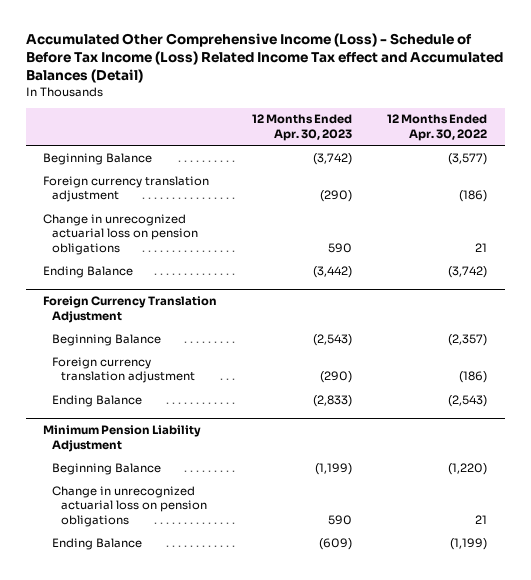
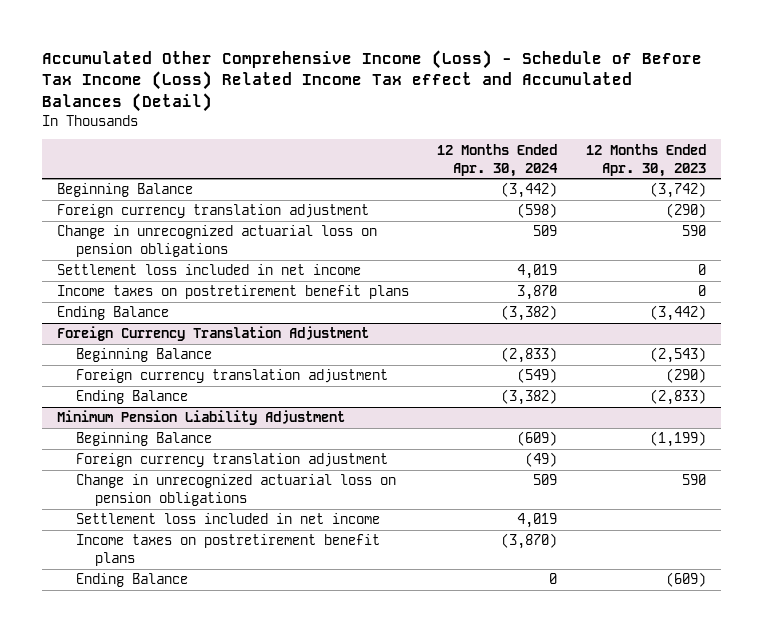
[387,114,488,142] 12 Months Ended Apr. 30, 2022 -> none
none -> [437,143,559,177] 12 Months Ended Apr. 30, 2024
none -> [56,264,361,276] Settlement loss included in net income
none -> [56,285,409,300] Income taxes on postretirement benefit plans
none -> [75,453,388,468] Foreign currency translation adjustment
none -> [75,513,380,525] Settlement loss included in net income
none -> [75,534,380,567] Income taxes on postretirement benefit plans

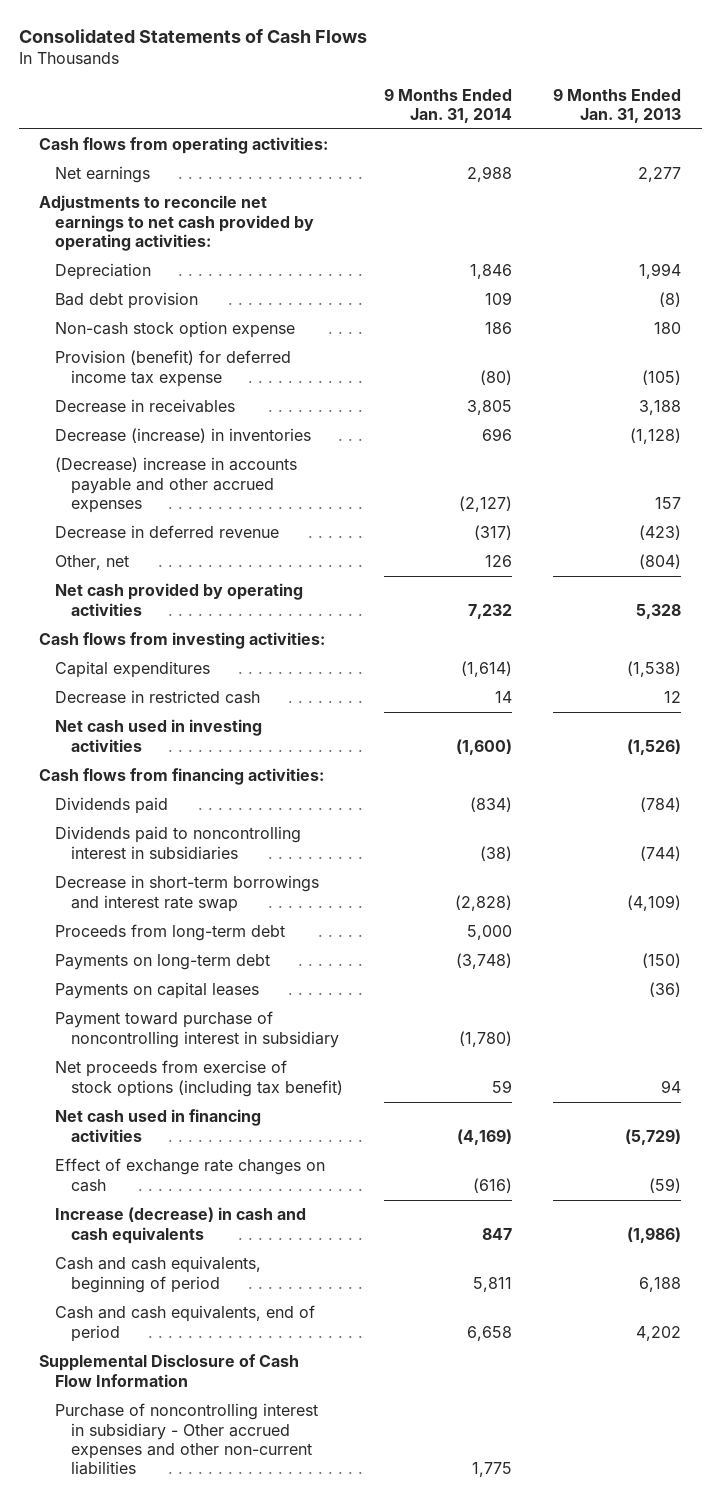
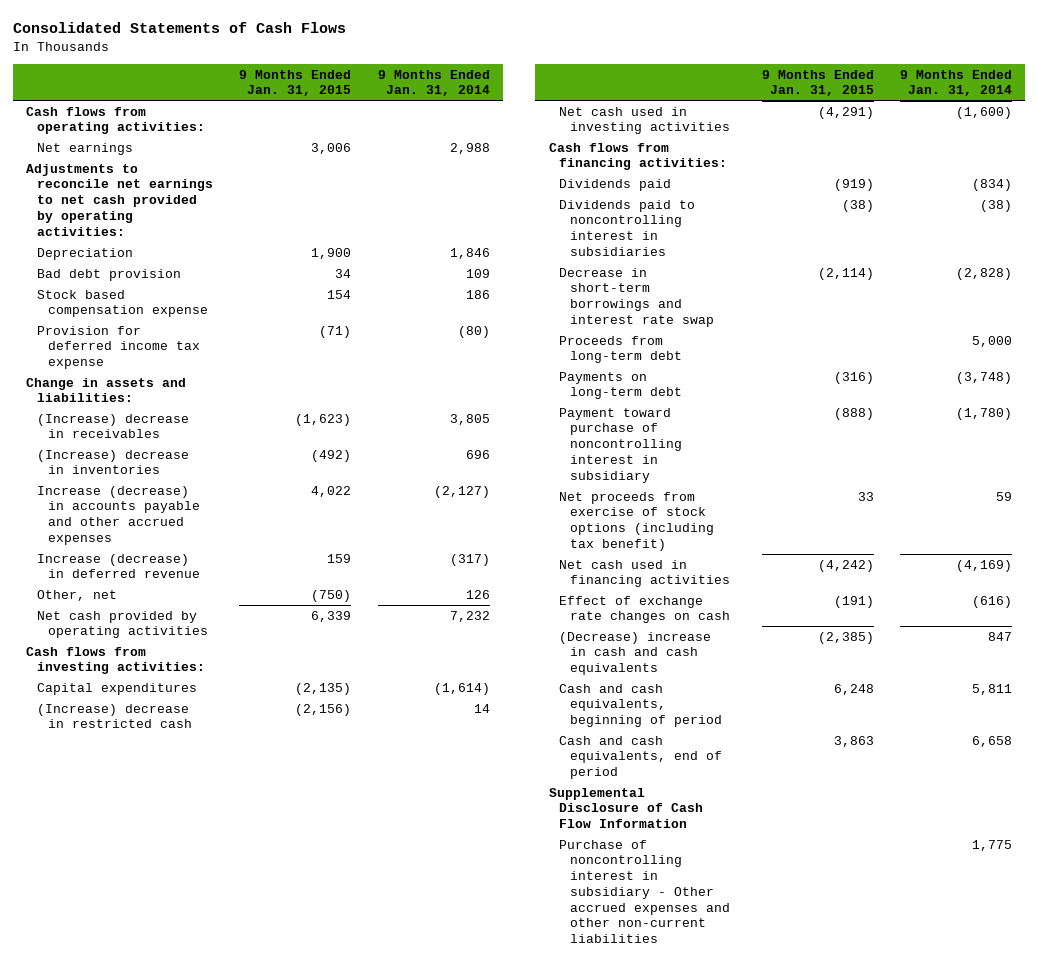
[553,87,682,123] 9 Months Ended Jan. 31, 2013 -> none
none -> [239,69,352,97] 9 Months Ended Jan. 31, 2015
[55,321,296,339] Non-cash stock option expense -> [37,289,209,318] Stock based compensation expense
[55,350,292,387] Provision (benefit) for deferred income tax expense -> [37,325,201,370] Provision for deferred income tax expense
none -> [26,377,187,403] Change in assets and liabilities:
[55,399,236,414] Decrease in receivables -> [37,413,190,439] (Increase) decrease in receivables
[55,428,312,444] Decrease (increase) in inventories -> [37,449,190,475] (Increase) decrease in inventories
[55,457,298,514] (Decrease) increase in accounts payable and other accrued expenses -> [37,485,201,545] Increase (decrease) in accounts payable and other accrued expenses
[55,525,280,540] Decrease in deferred revenue -> [37,553,201,579] Increase (decrease) in deferred revenue
[55,690,261,705] Decrease in restricted cash -> [37,703,193,729] (Increase) decrease in restricted cash
[55,982,260,1000] Payments on capital leases -> none
[55,1207,307,1244] Increase (decrease) in cash and cash equivalents -> [559,631,712,676] (Decrease) increase in cash and cash equivalents

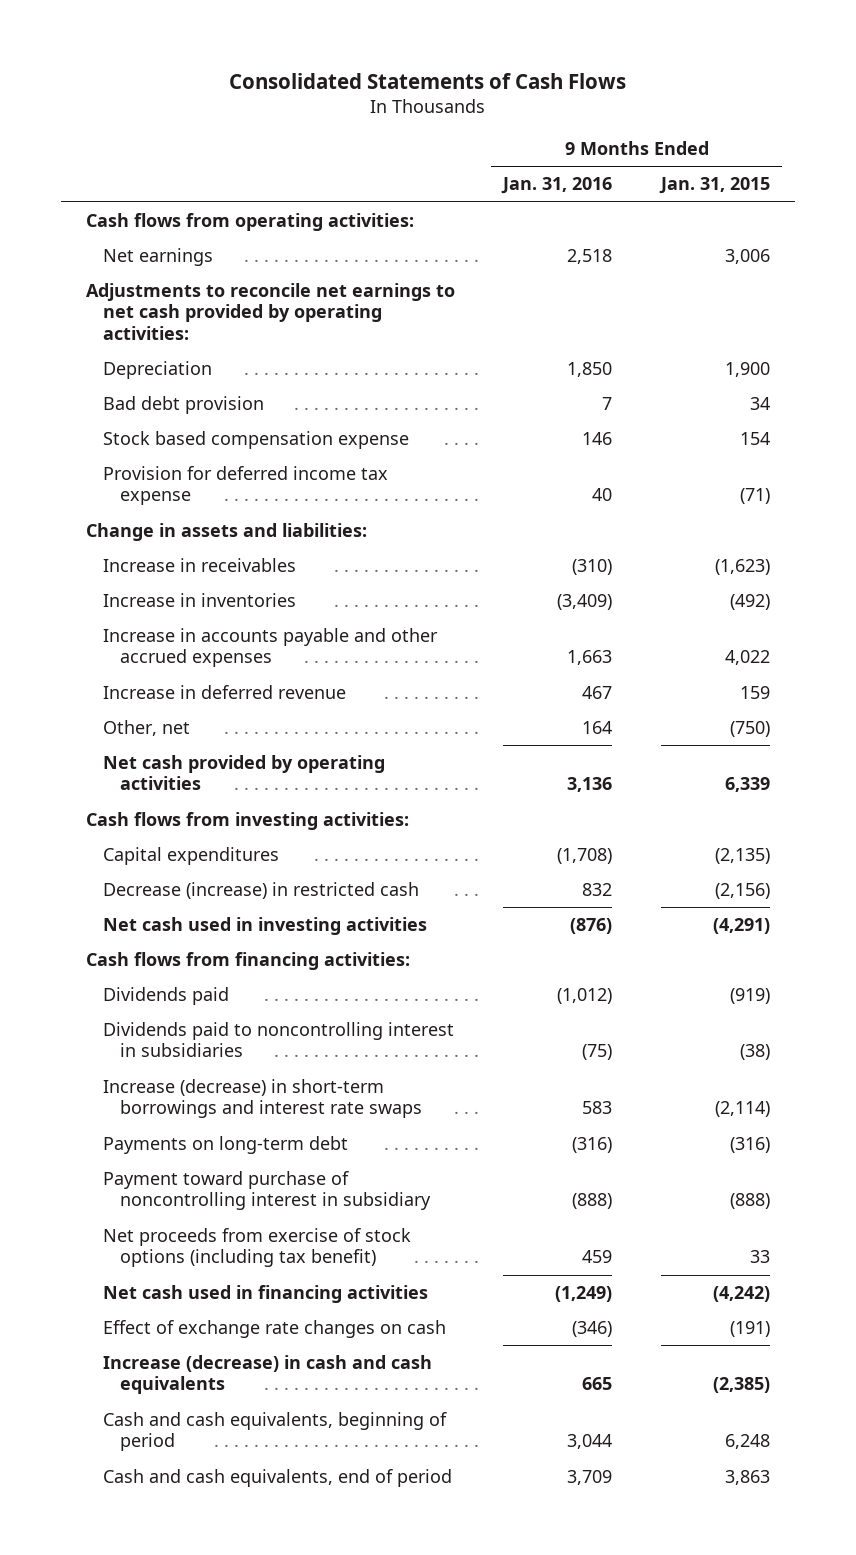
[377,69,490,97] 9 Months Ended Jan. 31, 2014 -> none
none -> [501,177,613,195] Jan. 31, 2016
[37,413,190,439] (Increase) decrease in receivables -> [102,558,296,573] Increase in receivables
[37,449,190,475] (Increase) decrease in inventories -> [102,593,296,608] Increase in inventories
[37,485,201,545] Increase (decrease) in accounts payable and other accrued expenses -> [102,628,438,668] Increase in accounts payable and other accrued expenses
[37,553,201,579] Increase (decrease) in deferred revenue -> [102,685,346,700] Increase in deferred revenue
[37,703,193,729] (Increase) decrease in restricted cash -> [102,882,419,900] Decrease (increase) in restricted cash
[559,335,683,364] Proceeds from long-term debt -> none
[559,267,715,327] Decrease in short-term borrowings and interest rate swap -> [102,1079,423,1119] Increase (decrease) in short-term borrowings and interest rate swaps
[559,631,712,676] (Decrease) increase in cash and cash equivalents -> [102,1355,432,1395] Increase (decrease) in cash and cash equivalents
[548,787,704,829] Supplemental Disclosure of Cash Flow Information -> none
[559,839,731,944] Purchase of noncontrolling interest in subsidiary - Other accrued expenses and other non-current liabilities -> none

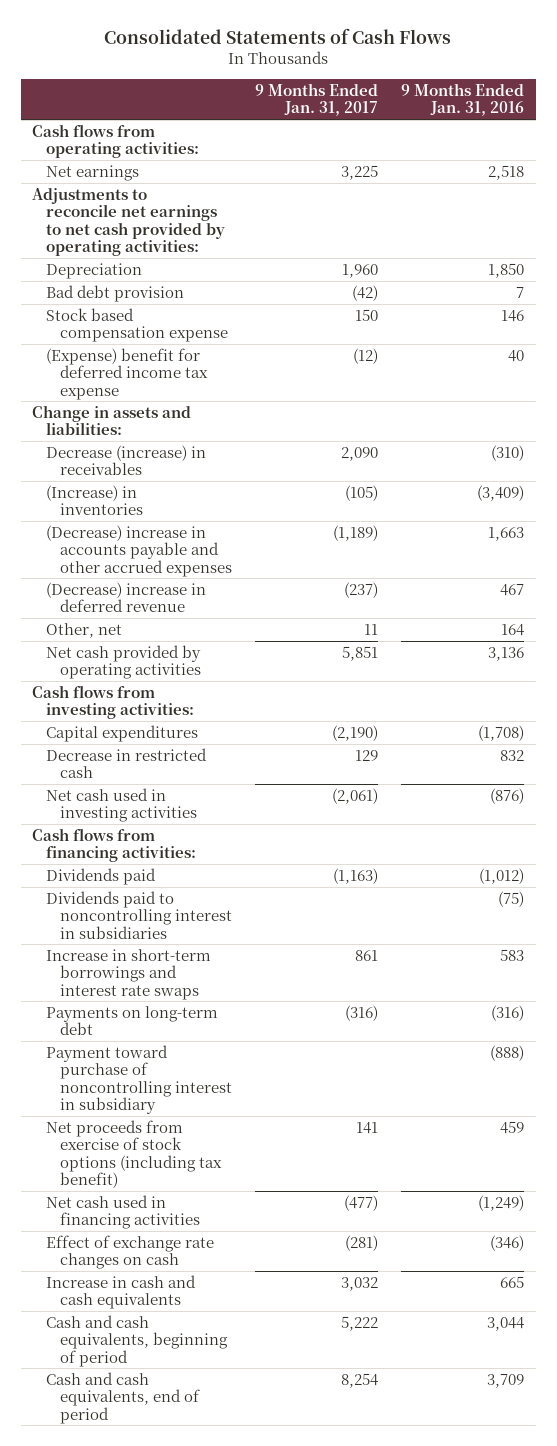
[659,177,771,195] Jan. 31, 2015 -> none
none -> [255,83,379,117] 9 Months Ended Jan. 31, 2017
[102,466,388,506] Provision for deferred income tax expense -> [46,347,209,400] (Expense) benefit for deferred income tax expense
[102,558,296,573] Increase in receivables -> [46,444,207,476] Decrease (increase) in receivables
[102,593,296,608] Increase in inventories -> [46,484,144,516] (Increase) in inventories
[102,628,438,668] Increase in accounts payable and other accrued expenses -> [46,524,233,577] (Decrease) increase in accounts payable and other accrued expenses
[102,685,346,700] Increase in deferred revenue -> [46,581,207,613] (Decrease) increase in deferred revenue
[102,882,419,900] Decrease (increase) in restricted cash -> [46,747,208,779] Decrease in restricted cash
[102,1079,423,1119] Increase (decrease) in short-term borrowings and interest rate swaps -> [46,948,212,1000] Increase in short-term borrowings and interest rate swaps
[102,1355,432,1395] Increase (decrease) in cash and cash equivalents -> [46,1274,197,1310] Increase in cash and cash equivalents

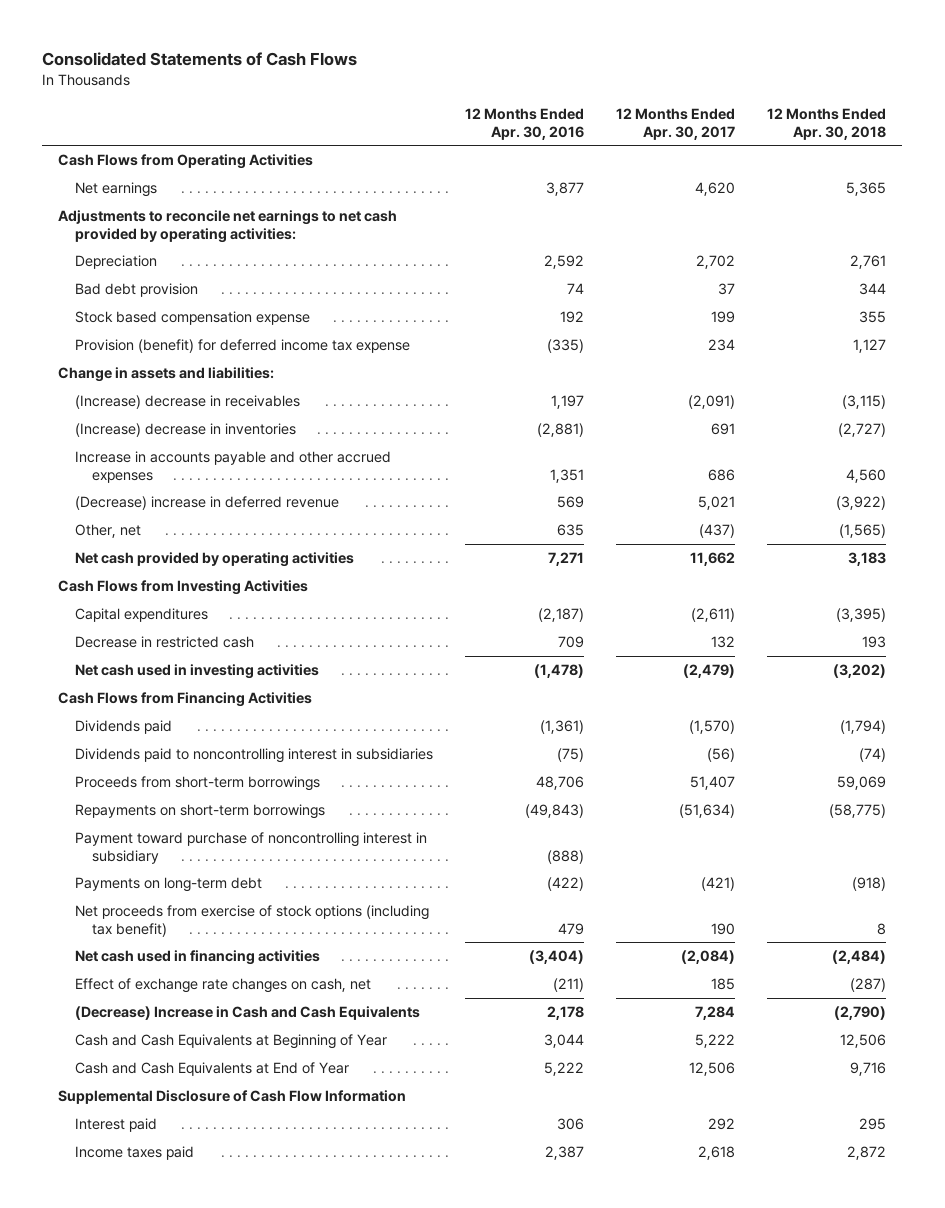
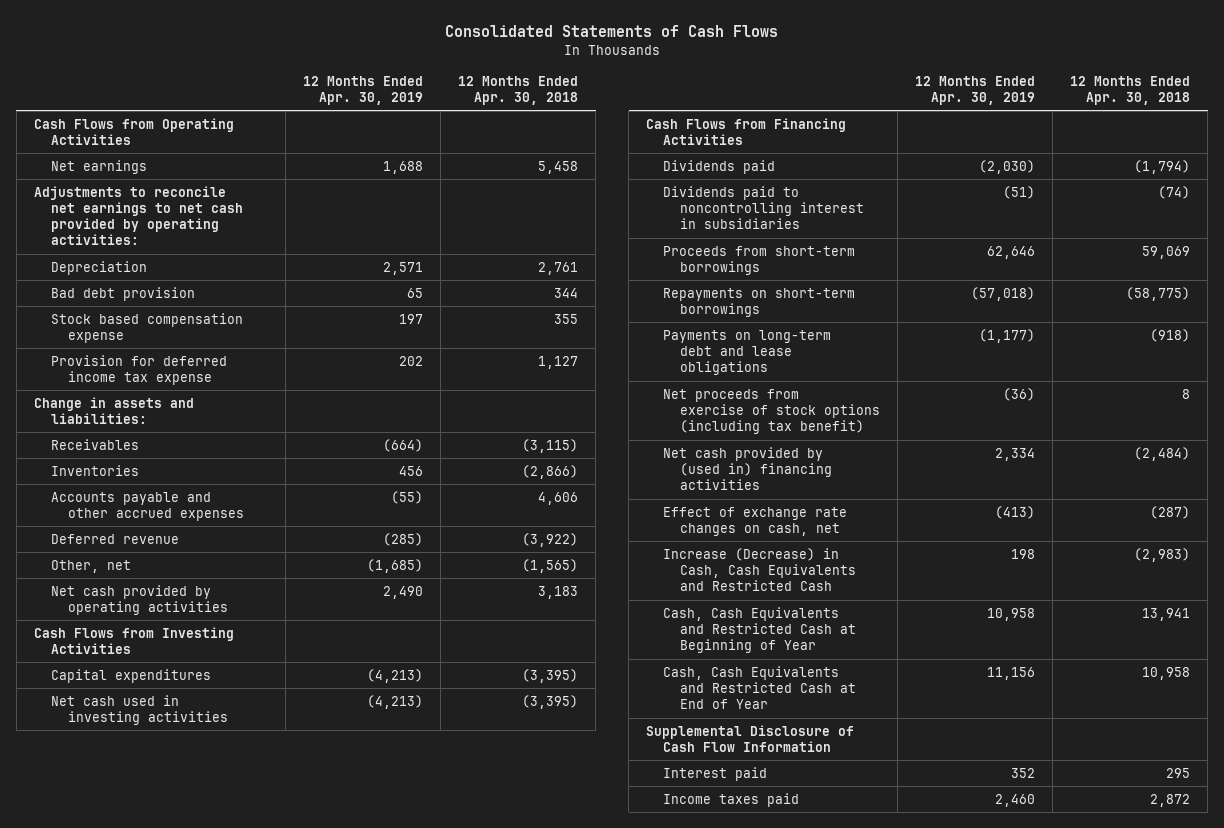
[465,107,585,140] 12 Months Ended Apr. 30, 2016 -> none
[616,107,736,140] 12 Months Ended Apr. 30, 2017 -> none
none -> [302,75,423,105] 12 Months Ended Apr. 30, 2019
[846,182,887,197] 5,365 -> [537,161,578,175] 5,458
[75,339,411,354] Provision (benefit) for deferred income tax expense -> [50,355,227,386] Provision for deferred income tax expense
[75,395,301,410] (Increase) decrease in receivables -> [50,439,139,451] Receivables
[75,423,297,438] (Increase) decrease in inventories -> [50,465,139,477] Inventories
[838,423,887,438] (2,727) -> [521,465,578,480] (2,866)
[75,451,392,483] Increase in accounts payable and other accrued expenses -> [50,492,244,522] Accounts payable and other accrued expenses
[846,468,887,483] 4,560 -> [537,492,578,506] 4,606
[75,496,340,511] (Decrease) increase in deferred revenue -> [50,534,179,545] Deferred revenue
[75,636,255,649] Decrease in restricted cash -> none
[833,664,887,679] (3,202) -> [521,695,578,710] (3,395)
[75,832,428,864] Payment toward purchase of noncontrolling interest in subsidiary -> none
[75,877,263,893] Payments on long-term debt -> [663,330,832,376] Payments on long-term debt and lease obligations
[75,950,321,966] Net cash used in financing activities -> [663,447,833,491] Net cash provided by (used in) financing activities
[75,1006,421,1021] (Decrease) Increase in Cash and Cash Equivalents -> [663,548,857,592] Increase (Decrease) in Cash, Cash Equivalents and Restricted Cash
[834,1006,887,1021] (2,790) -> [1134,548,1191,563] (2,983)
[75,1034,388,1050] Cash and Cash Equivalents at Beginning of Year -> [663,607,857,654] Cash, Cash Equivalents and Restricted Cash at Beginning of Year
[840,1034,887,1049] 12,506 -> [1142,608,1191,622] 13,941
[75,1062,350,1077] Cash and Cash Equivalents at End of Year -> [663,666,857,710] Cash, Cash Equivalents and Restricted Cash at End of Year
[850,1062,887,1077] 9,716 -> [1142,667,1191,681] 10,958

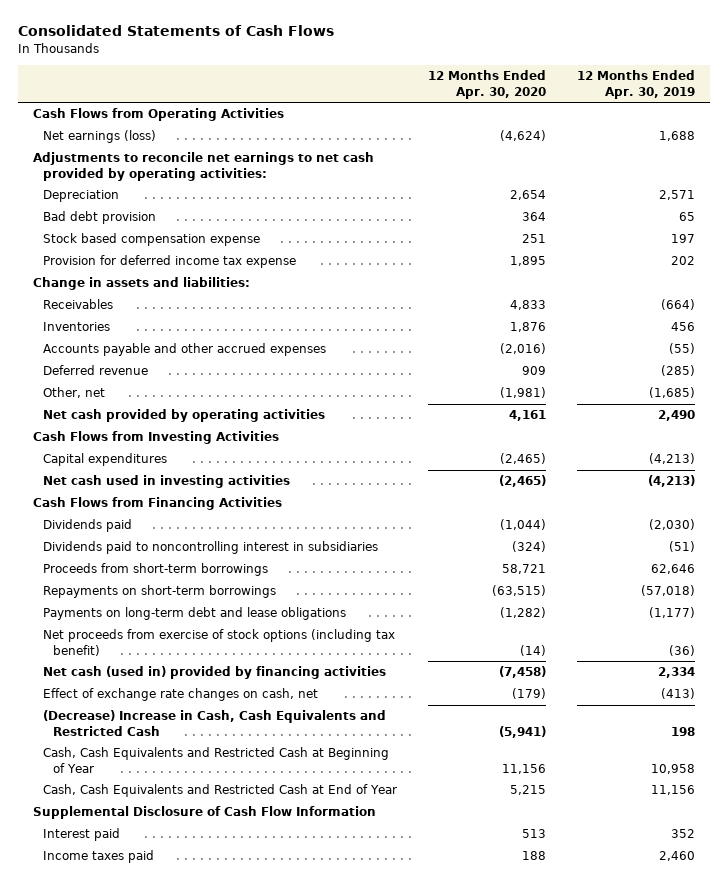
[457,75,578,105] 12 Months Ended Apr. 30, 2018 -> none
none -> [427,70,546,99] 12 Months Ended Apr. 30, 2020
[50,160,147,175] Net earnings -> [42,130,156,144] Net earnings (loss)
[663,447,833,491] Net cash provided by (used in) financing activities -> [42,666,386,680] Net cash (used in) provided by financing activities
[663,548,857,592] Increase (Decrease) in Cash, Cash Equivalents and Restricted Cash -> [42,710,386,736] (Decrease) Increase in Cash, Cash Equivalents and Restricted Cash

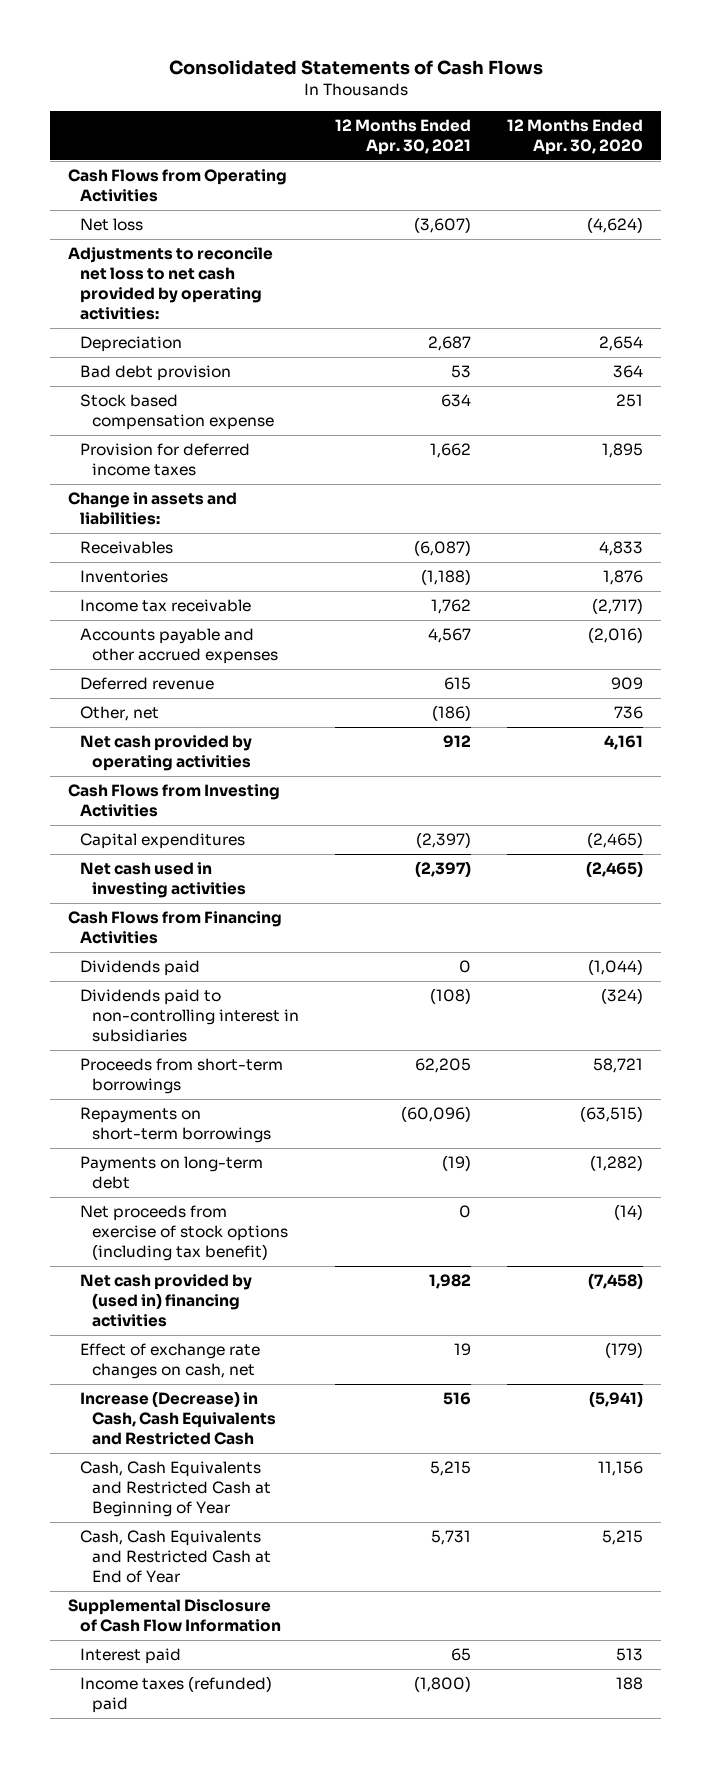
[576,70,695,99] 12 Months Ended Apr. 30, 2019 -> none
none -> [335,119,472,156] 12 Months Ended Apr. 30, 2021
[42,130,156,144] Net earnings (loss) -> [80,218,144,232] Net loss
[32,152,374,181] Adjustments to reconcile net earnings to net cash provided by operating activities: -> [67,247,273,320] Adjustments to reconcile net loss to net cash provided by operating activities:
[42,255,296,269] Provision for deferred income tax expense -> [80,443,251,477] Provision for deferred income taxes
none -> [80,599,252,613] Income tax receivable
[499,387,546,399] (1,981) -> [614,706,644,720] 736
[42,541,378,555] Dividends paid to noncontrolling interest in subsidiaries -> [80,989,300,1043] Dividends paid to non-controlling interest in subsidiaries
[42,607,346,621] Payments on long-term debt and lease obligations -> [80,1156,264,1190] Payments on long-term debt
[42,666,386,680] Net cash (used in) provided by financing activities -> [80,1274,253,1328] Net cash provided by (used in) financing activities
[42,710,386,736] (Decrease) Increase in Cash, Cash Equivalents and Restricted Cash -> [80,1391,277,1446] Increase (Decrease) in Cash, Cash Equivalents and Restricted Cash
[42,850,154,864] Income taxes paid -> [80,1676,273,1714] Income taxes (refunded) paid

